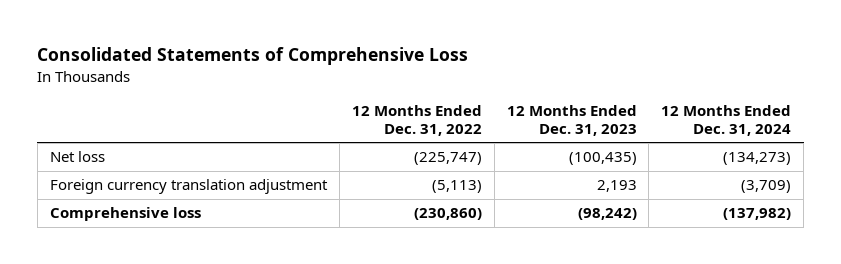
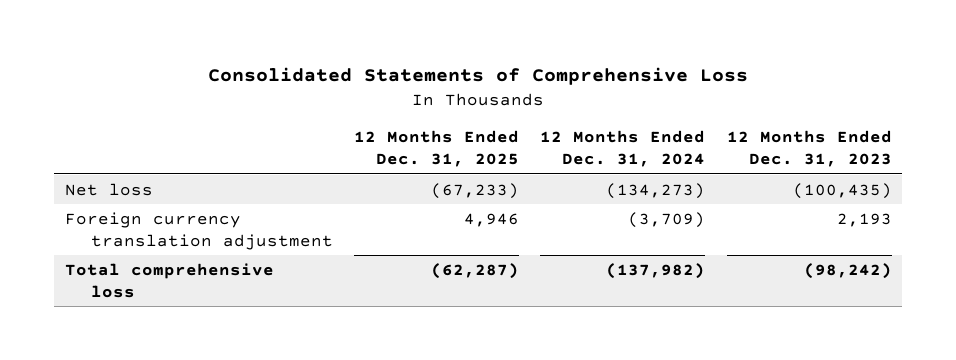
[351,105,482,137] 12 Months Ended Dec. 31, 2022 -> none
none -> [353,129,519,168] 12 Months Ended Dec. 31, 2025
[49,207,201,222] Comprehensive loss -> [64,262,274,299] Total comprehensive loss

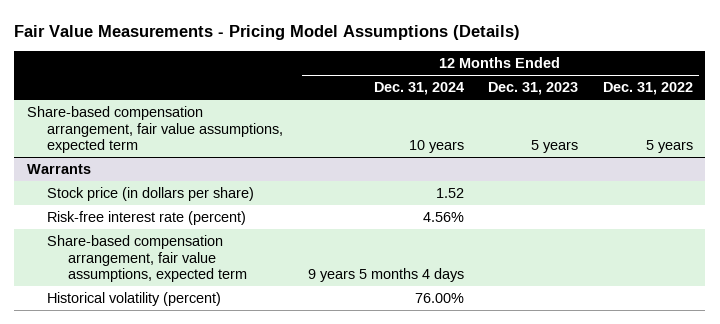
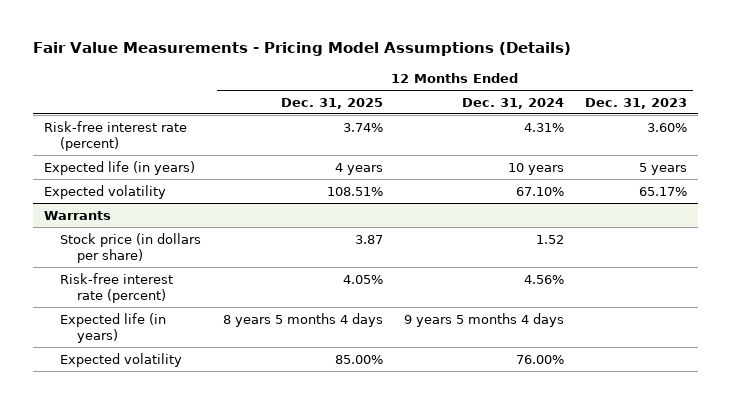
[603,82,694,96] Dec. 31, 2022 -> none
none -> [280,97,383,109] Dec. 31, 2025
none -> [44,120,188,151] Risk-free interest rate (percent)
[26,105,284,154] Share-based compensation arrangement, fair value assumptions, expected term -> [44,160,196,175] Expected life (in years)
none -> [44,184,167,199] Expected volatility
[47,234,247,283] Share-based compensation arrangement, fair value assumptions, expected term -> [60,312,167,343] Expected life (in years)
[47,291,222,306] Historical volatility (percent) -> [60,352,183,367] Expected volatility

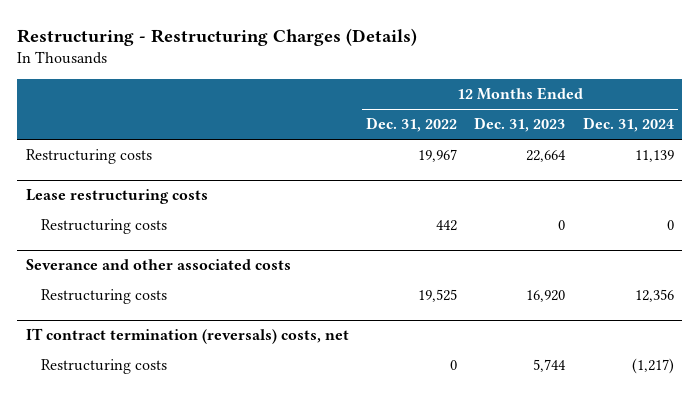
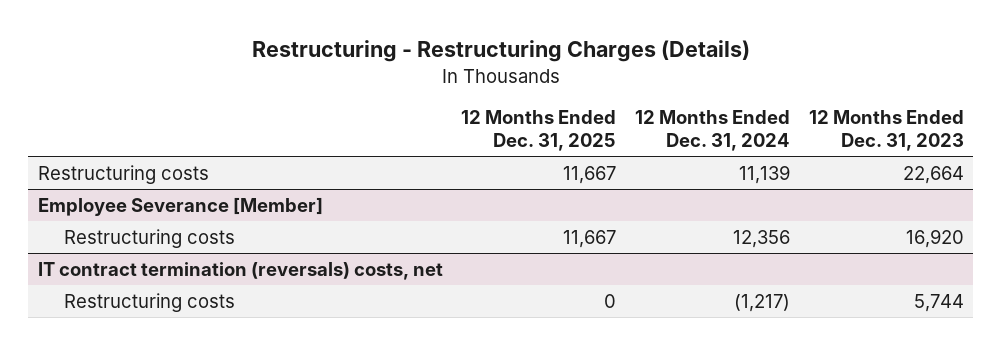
[365,117,457,133] Dec. 31, 2022 -> none
none -> [461,110,617,152] 12 Months Ended Dec. 31, 2025
[25,189,208,205] Lease restructuring costs -> none
[41,219,168,235] Restructuring costs -> none
[25,259,291,271] Severance and other associated costs -> [37,196,323,216] Employee Severance [Member]

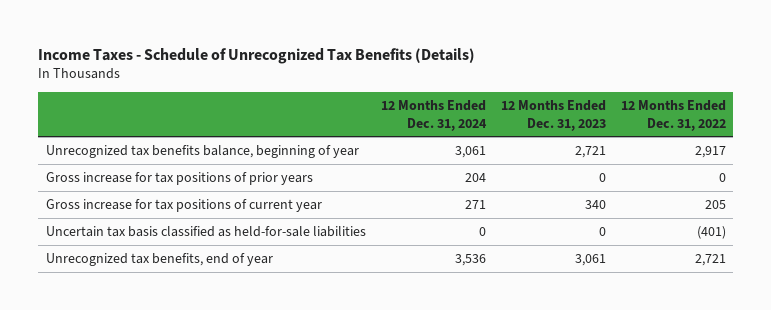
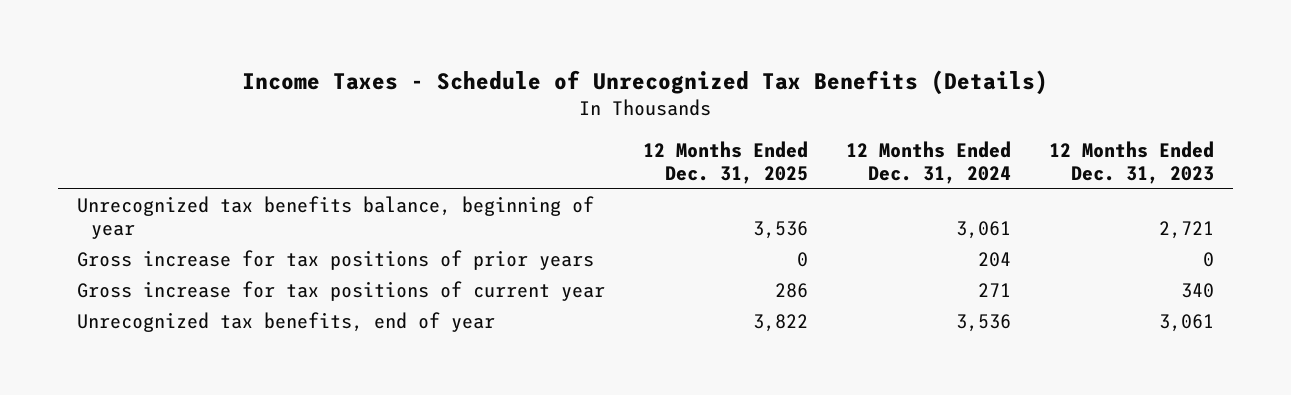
[620,100,726,131] 12 Months Ended Dec. 31, 2022 -> none
none -> [642,141,808,184] 12 Months Ended Dec. 31, 2025
[45,225,366,237] Uncertain tax basis classified as held-for-sale liabilities -> none

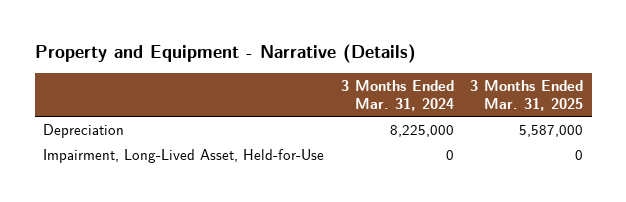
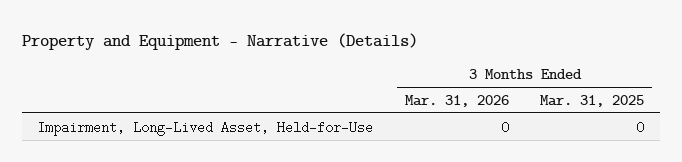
[340,79,454,112] 3 Months Ended Mar. 31, 2024 -> none
none -> [404,94,509,107] Mar. 31, 2026
[42,123,124,138] Depreciation -> none

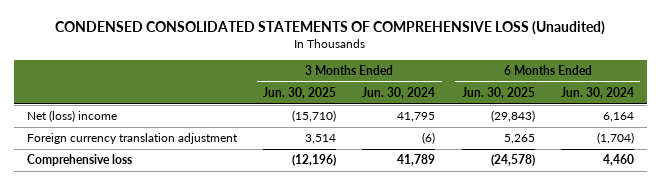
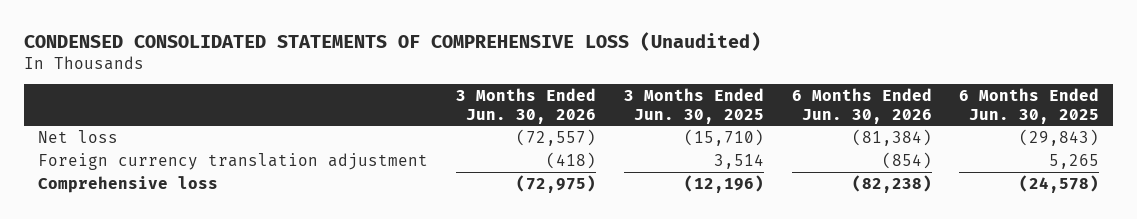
[362,86,436,99] Jun. 30, 2024 -> none
[560,86,634,99] Jun. 30, 2024 -> none
none -> [455,88,596,124] 3 Months Ended Jun. 30, 2026
none -> [791,88,932,124] 6 Months Ended Jun. 30, 2026
[27,110,118,123] Net (loss) income -> [38,129,119,143] Net loss

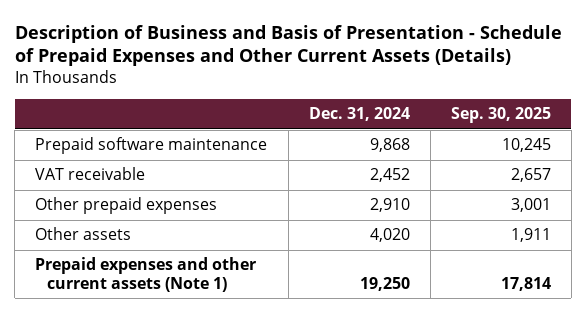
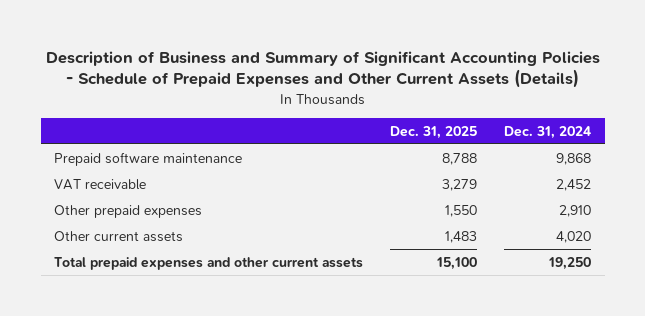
[14,24,562,67] Description of Business and Basis of Presentation - Schedule of Prepaid Expenses and Other Current Assets (Details) -> [45,50,600,89] Description of Business and Summary of Significant Accounting Policies - Schedule of Prepaid Expenses and Other Current Assets (Details)
[450,107,551,124] Sep. 30, 2025 -> none
none -> [390,125,478,139] Dec. 31, 2025
[35,227,132,241] Other assets -> [54,230,184,242] Other current assets
[35,257,257,292] Prepaid expenses and other current assets (Note 1) -> [54,256,364,270] Total prepaid expenses and other current assets

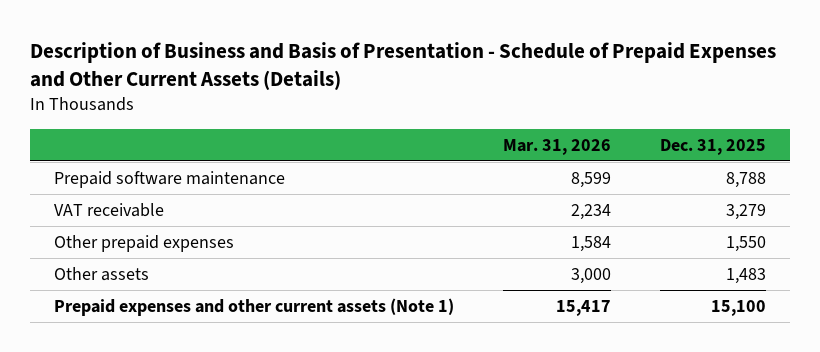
[45,50,600,89] Description of Business and Summary of Significant Accounting Policies - Schedule of Prepaid Expenses and Other Current Assets (Details) -> [29,41,776,91] Description of Business and Basis of Presentation - Schedule of Prepaid Expenses and Other Current Assets (Details)
[504,125,592,139] Dec. 31, 2024 -> none
none -> [503,138,612,155] Mar. 31, 2026
[54,230,184,242] Other current assets -> [54,267,150,282] Other assets
[54,256,364,270] Total prepaid expenses and other current assets -> [54,298,455,317] Prepaid expenses and other current assets (Note 1)

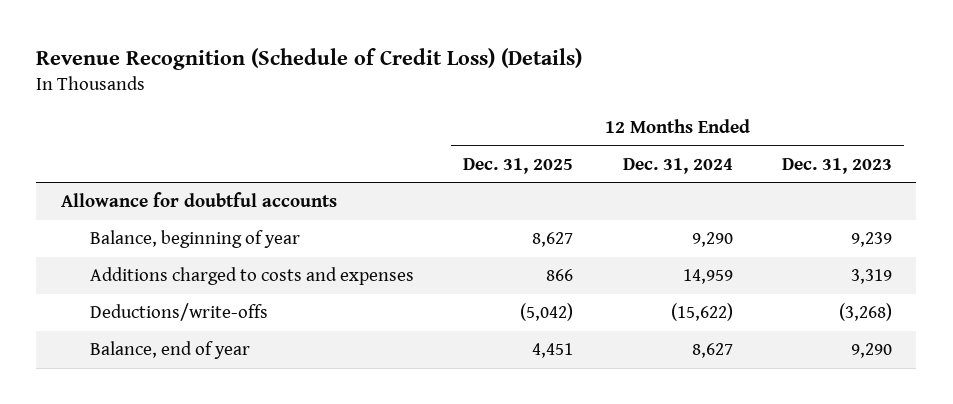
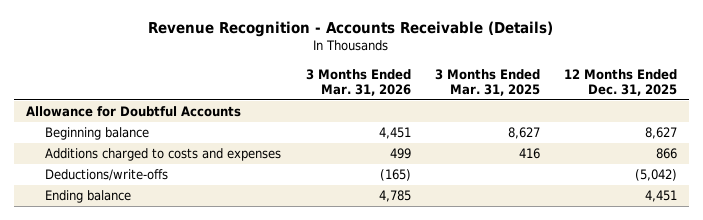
[36,48,583,71] Revenue Recognition (Schedule of Credit Loss) (Details) -> [148,21,554,38] Revenue Recognition - Accounts Receivable (Details)
[622,157,733,174] Dec. 31, 2024 -> none
[781,157,892,174] Dec. 31, 2023 -> none
none -> [305,68,411,96] 3 Months Ended Mar. 31, 2026
none -> [434,68,540,96] 3 Months Ended Mar. 31, 2025
[61,192,338,208] Allowance for doubtful accounts -> [25,106,241,118] Allowance for Doubtful Accounts
[90,230,301,249] Balance, beginning of year -> [45,127,150,141] Beginning balance
[90,341,251,360] Balance, end of year -> [45,190,132,204] Ending balance

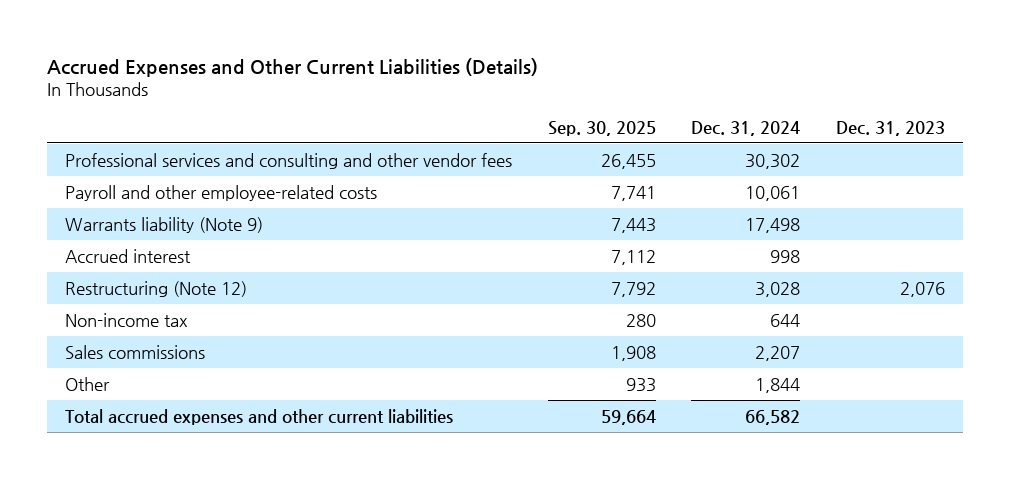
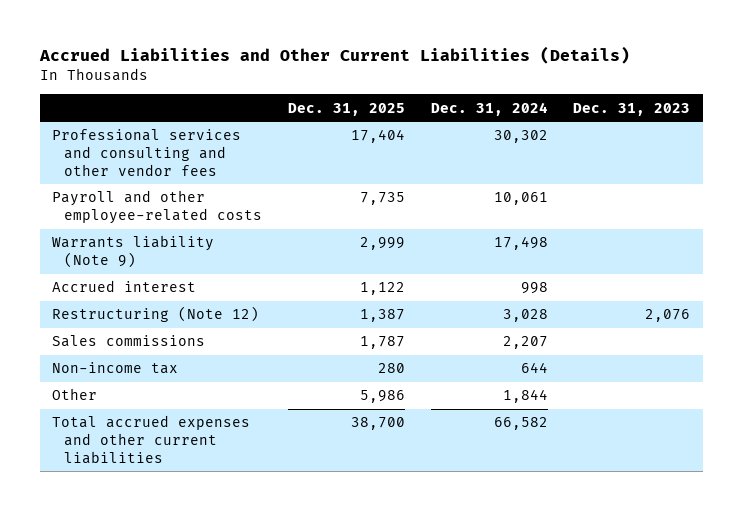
[46,57,538,77] Accrued Expenses and Other Current Liabilities (Details) -> [38,46,630,65] Accrued Liabilities and Other Current Liabilities (Details)
[547,120,656,136] Sep. 30, 2025 -> none
none -> [287,102,405,116] Dec. 31, 2025
[64,312,188,327] Non-income tax -> [52,362,179,375] Non-income tax

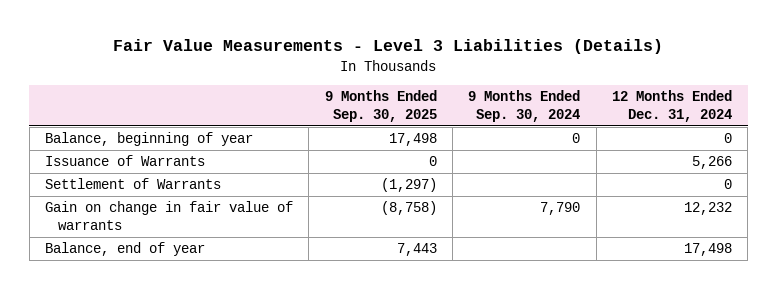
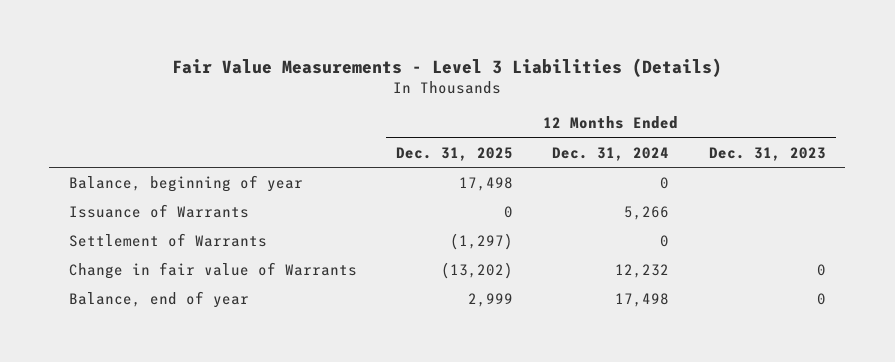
[324,90,437,123] 9 Months Ended Sep. 30, 2025 -> none
[468,90,581,123] 9 Months Ended Sep. 30, 2024 -> none
none -> [396,146,514,161] Dec. 31, 2025
none -> [708,146,826,161] Dec. 31, 2023
[45,201,294,231] Gain on change in fair value of warrants -> [68,262,357,280] Change in fair value of Warrants

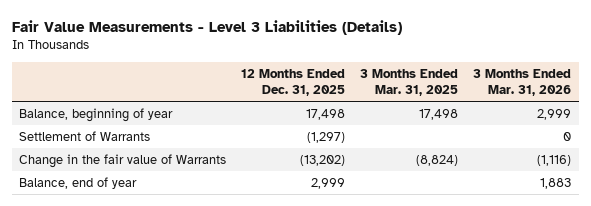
[552,146,670,161] Dec. 31, 2024 -> none
[708,146,826,161] Dec. 31, 2023 -> none
none -> [360,69,459,97] 3 Months Ended Mar. 31, 2025
none -> [473,69,572,97] 3 Months Ended Mar. 31, 2026
[68,204,249,219] Issuance of Warrants -> none
[68,262,357,280] Change in fair value of Warrants -> [19,153,227,168] Change in the fair value of Warrants

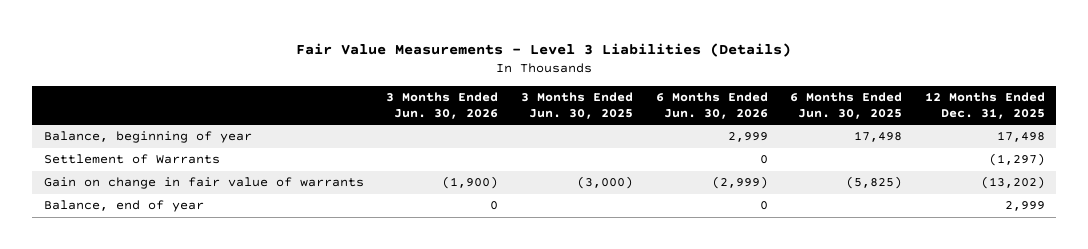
[360,69,459,97] 3 Months Ended Mar. 31, 2025 -> none
[473,69,572,97] 3 Months Ended Mar. 31, 2026 -> none
none -> [386,92,499,120] 3 Months Ended Jun. 30, 2026
none -> [520,92,633,120] 3 Months Ended Jun. 30, 2025
none -> [655,92,768,120] 6 Months Ended Jun. 30, 2026
none -> [790,92,903,120] 6 Months Ended Jun. 30, 2025
[19,153,227,168] Change in the fair value of Warrants -> [43,177,364,190] Gain on change in fair value of warrants

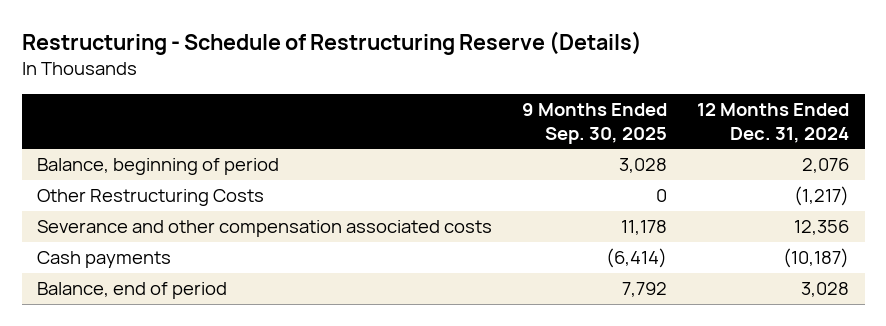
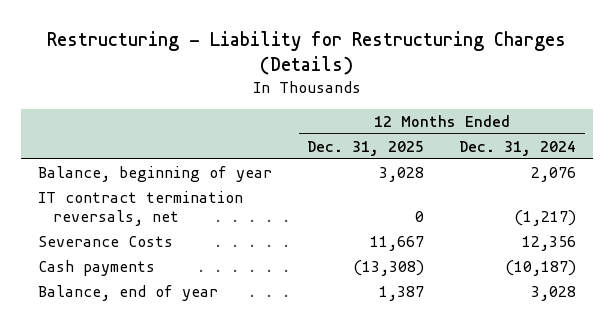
[21,31,642,56] Restructuring - Schedule of Restructuring Reserve (Details) -> [47,31,567,76] Restructuring - Liability for Restructuring Charges (Details)
[522,102,668,144] 9 Months Ended Sep. 30, 2025 -> none
none -> [307,141,425,157] Dec. 31, 2025
[36,158,279,176] Balance, beginning of period -> [38,166,273,183] Balance, beginning of year
[36,189,264,207] Other Restructuring Costs -> [38,191,244,226] IT contract termination reversals, net
[36,220,492,238] Severance and other compensation associated costs -> [38,236,174,248] Severance Costs
[36,282,227,300] Balance, end of period -> [38,285,219,302] Balance, end of year

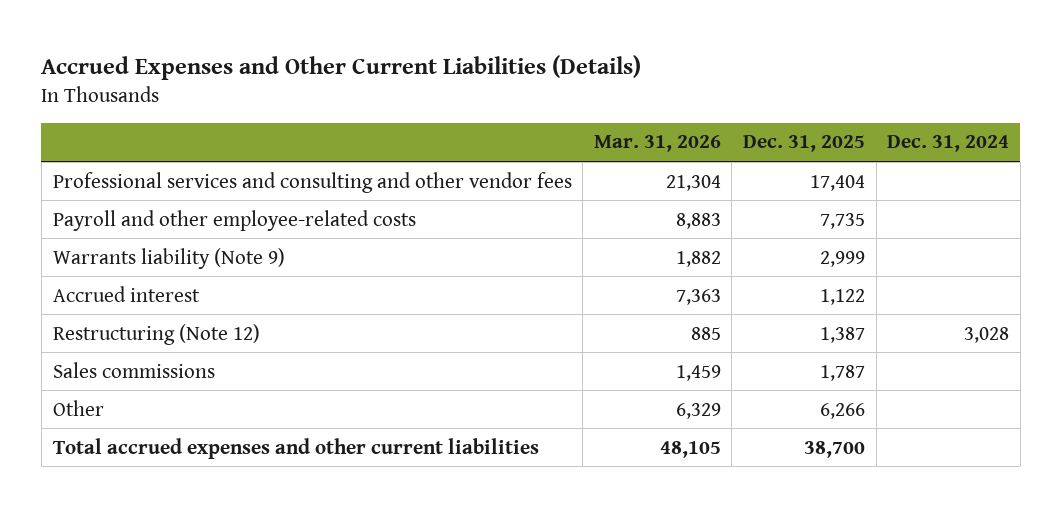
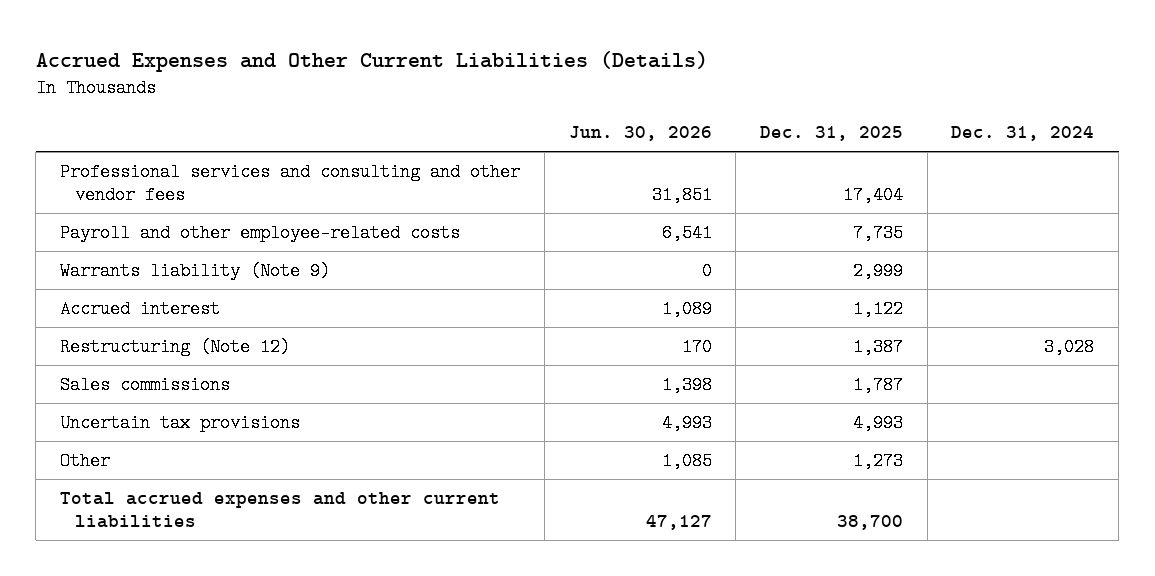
[593,135,721,153] Mar. 31, 2026 -> none
none -> [568,126,712,142] Jun. 30, 2026
none -> [60,413,301,432] Uncertain tax provisions
[820,402,866,419] 6,266 -> [853,451,904,470] 1,273

